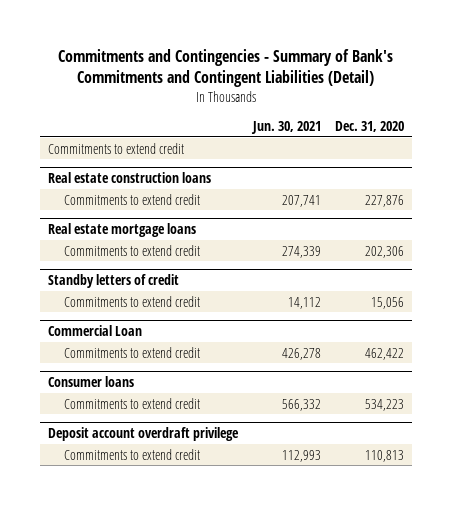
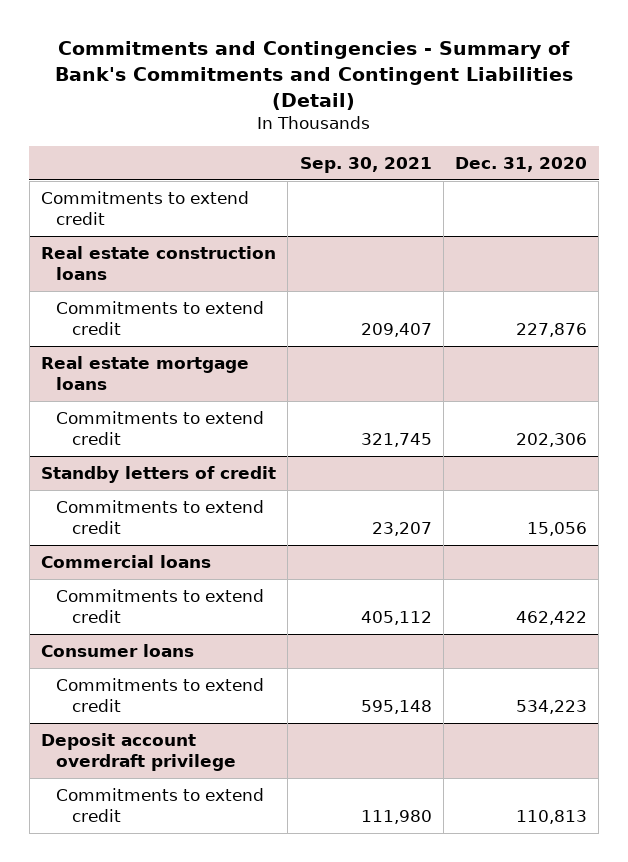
[250,120,321,134] Jun. 30, 2021 -> none
none -> [299,156,432,173] Sep. 30, 2021
[47,325,142,337] Commercial Loan -> [40,555,211,569] Commercial loans

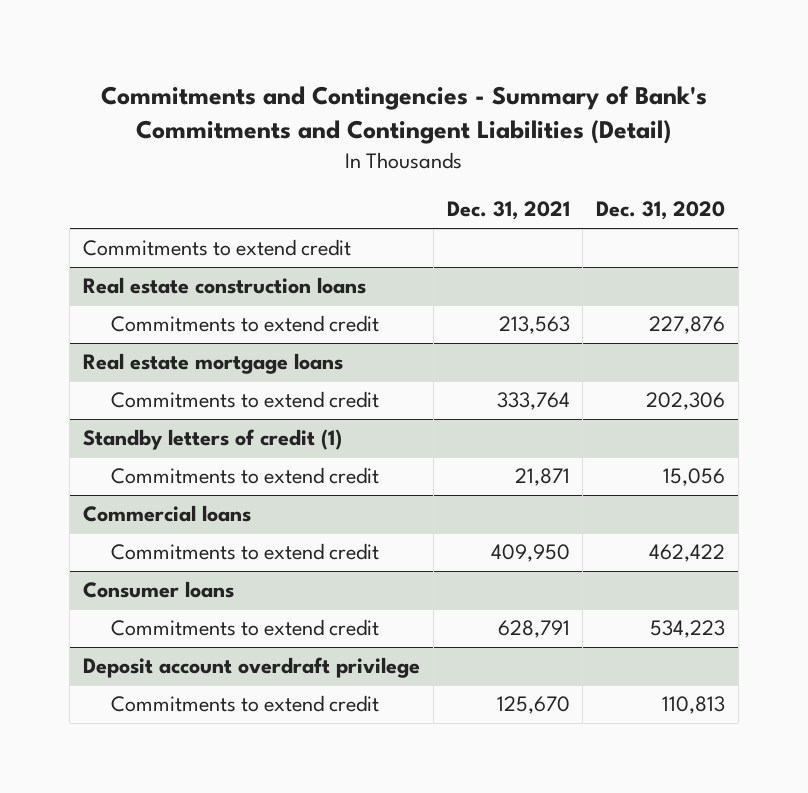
[299,156,432,173] Sep. 30, 2021 -> none
none -> [446,201,570,221] Dec. 31, 2021
[40,466,276,484] Standby letters of credit -> [82,429,342,451] Standby letters of credit (1)

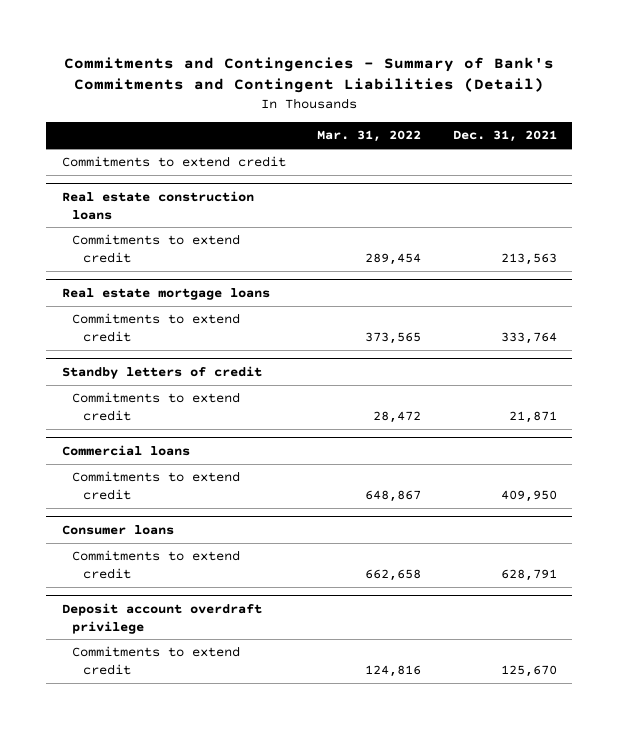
[596,201,726,221] Dec. 31, 2020 -> none
none -> [317,130,422,143] Mar. 31, 2022
[82,429,342,451] Standby letters of credit (1) -> [61,365,262,379] Standby letters of credit

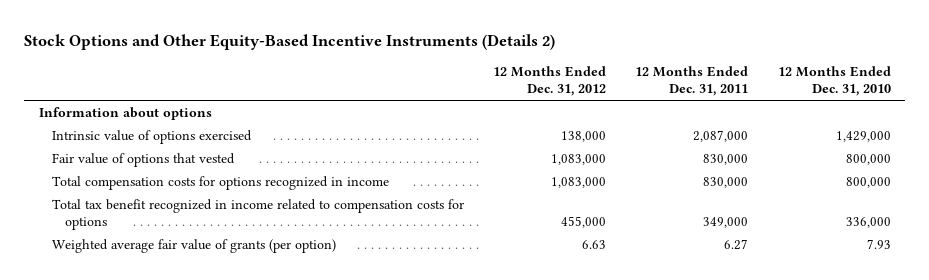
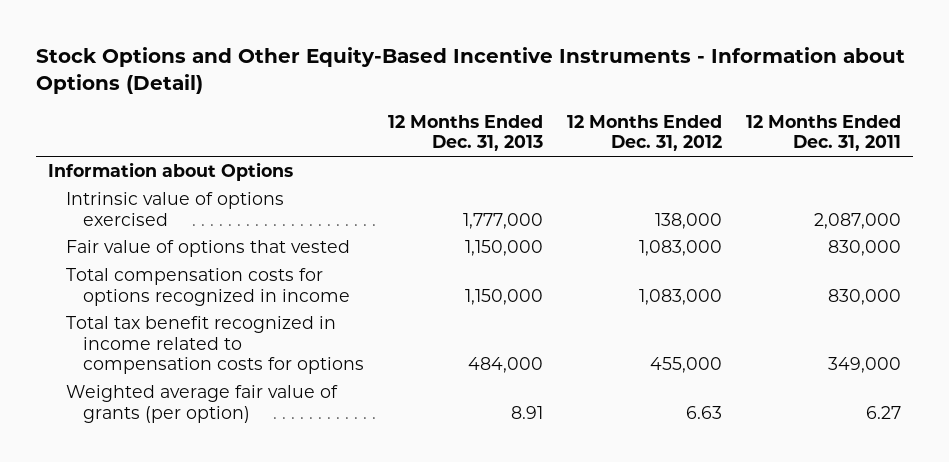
[24,34,556,51] Stock Options and Other Equity-Based Incentive Instruments (Details 2) -> [36,47,906,95] Stock Options and Other Equity-Based Incentive Instruments - Information about Options (Detail)
[777,66,891,97] 12 Months Ended Dec. 31, 2010 -> none
none -> [387,114,543,152] 12 Months Ended Dec. 31, 2013
[38,106,212,120] Information about options -> [48,161,294,181] Information about Options

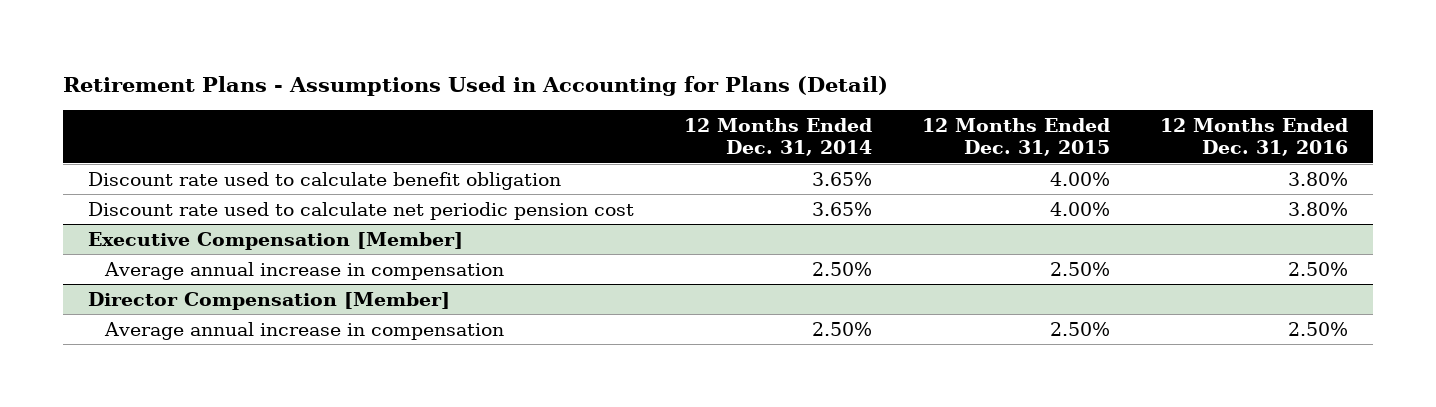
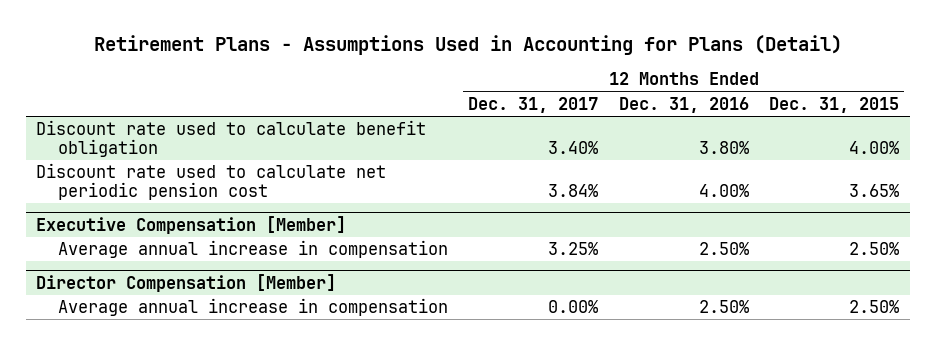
[684,117,873,157] 12 Months Ended Dec. 31, 2014 -> none
none -> [468,96,599,113] Dec. 31, 2017
[1049,201,1110,216] 4.00% -> [849,184,900,198] 3.65%
[1287,201,1348,216] 3.80% -> [698,184,749,198] 4.00%

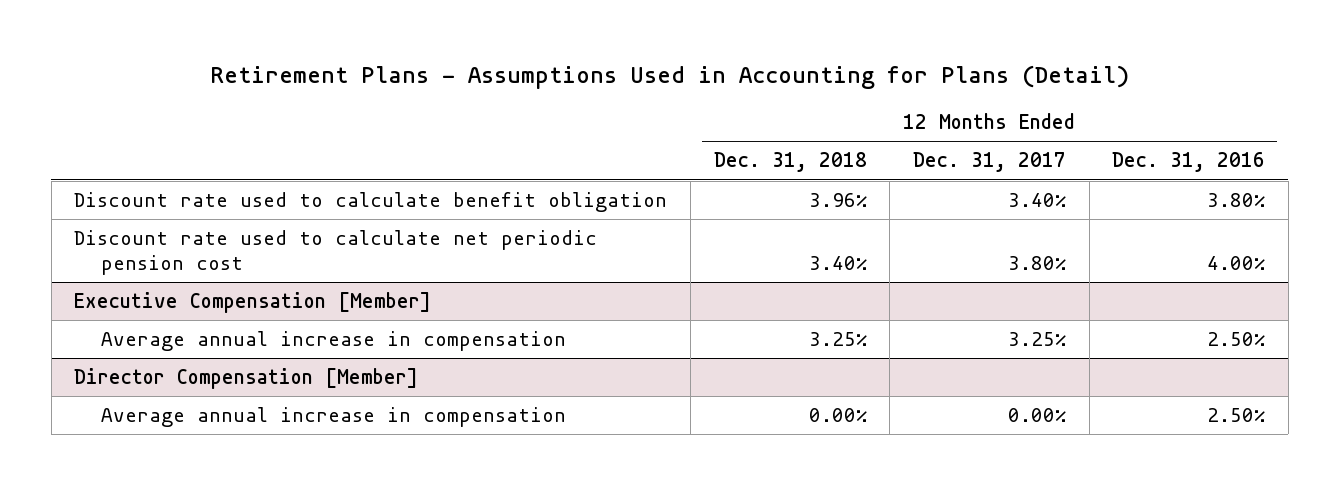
[769,96,900,113] Dec. 31, 2015 -> none
none -> [713,152,867,173] Dec. 31, 2018
[548,184,599,198] 3.84% -> [1007,256,1066,271] 3.80%

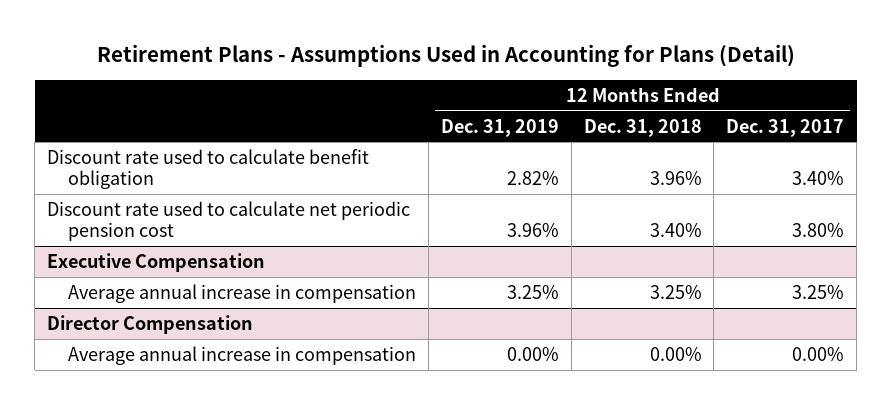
[1112,152,1266,173] Dec. 31, 2016 -> none
none -> [440,118,559,137] Dec. 31, 2019
[74,292,432,314] Executive Compensation [Member] -> [47,252,266,272] Executive Compensation
[74,368,419,390] Director Compensation [Member] -> [47,314,254,334] Director Compensation

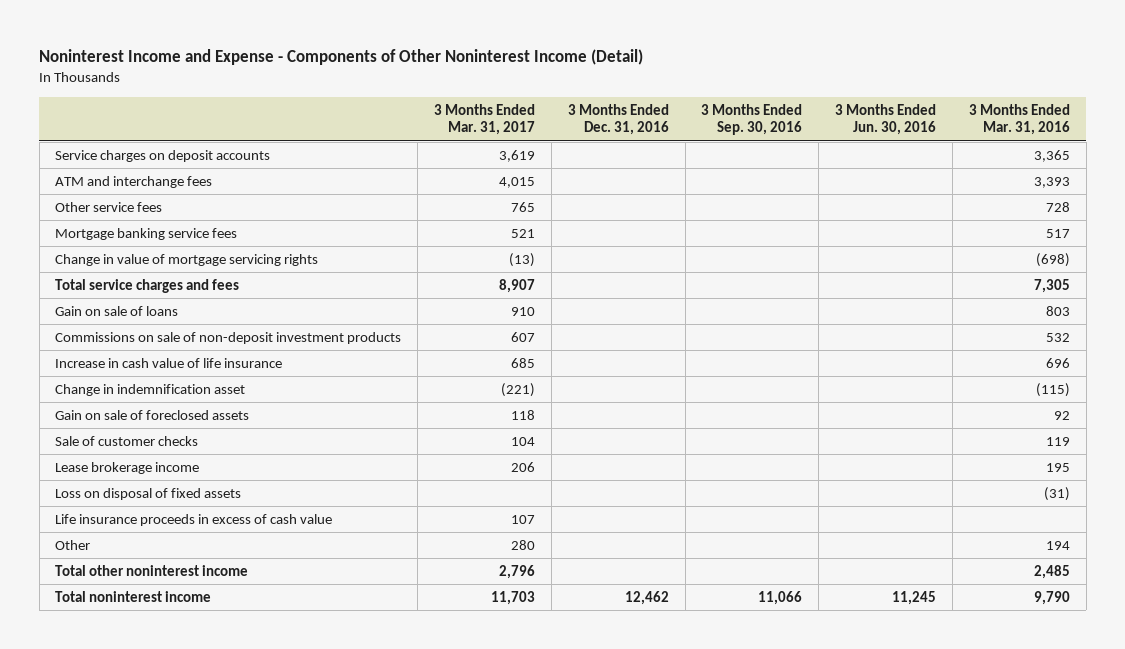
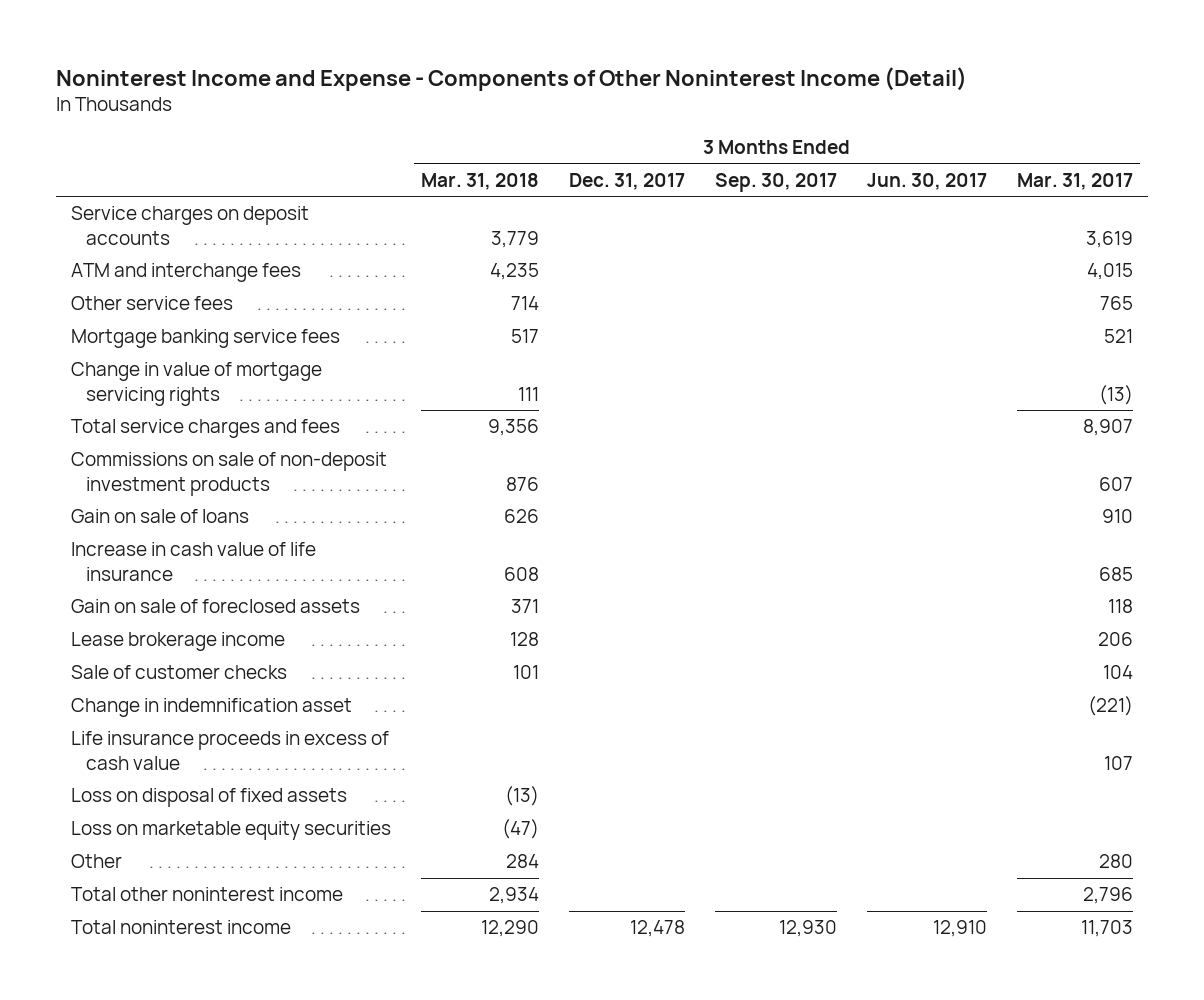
[567,103,669,136] 3 Months Ended Dec. 31, 2016 -> none
[701,103,803,136] 3 Months Ended Sep. 30, 2016 -> none
[835,103,937,136] 3 Months Ended Jun. 30, 2016 -> none
[968,103,1070,136] 3 Months Ended Mar. 31, 2016 -> none
none -> [421,172,540,190] Mar. 31, 2018
none -> [568,172,685,190] Dec. 31, 2017
none -> [714,172,837,192] Sep. 30, 2017
none -> [866,172,987,190] Jun. 30, 2017
[55,306,179,317] Gain on sale of loans -> [71,509,250,524] Gain on sale of loans
[55,436,199,447] Sale of customer checks -> [71,665,288,680] Sale of customer checks
[55,384,246,397] Change in indemnification asset -> [71,698,353,718] Change in indemnification asset
[55,488,242,501] Loss on disposal of fixed assets -> [71,788,348,808] Loss on disposal of fixed assets
none -> [71,821,392,841] Loss on marketable equity securities

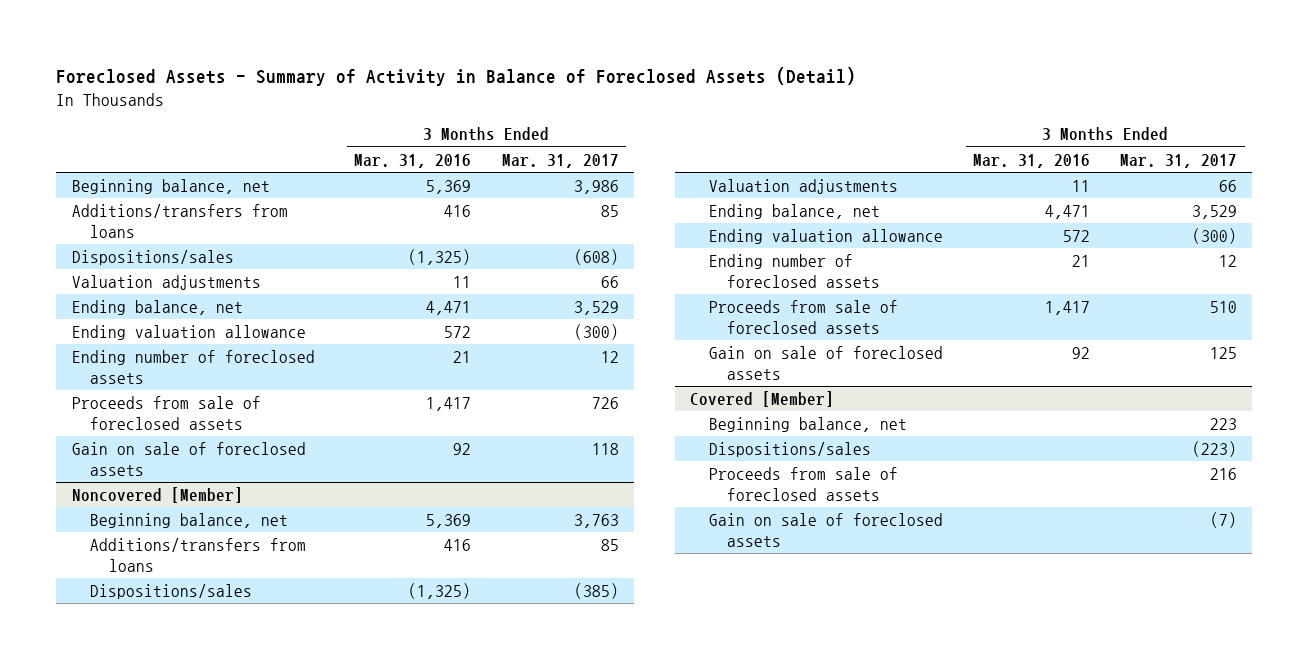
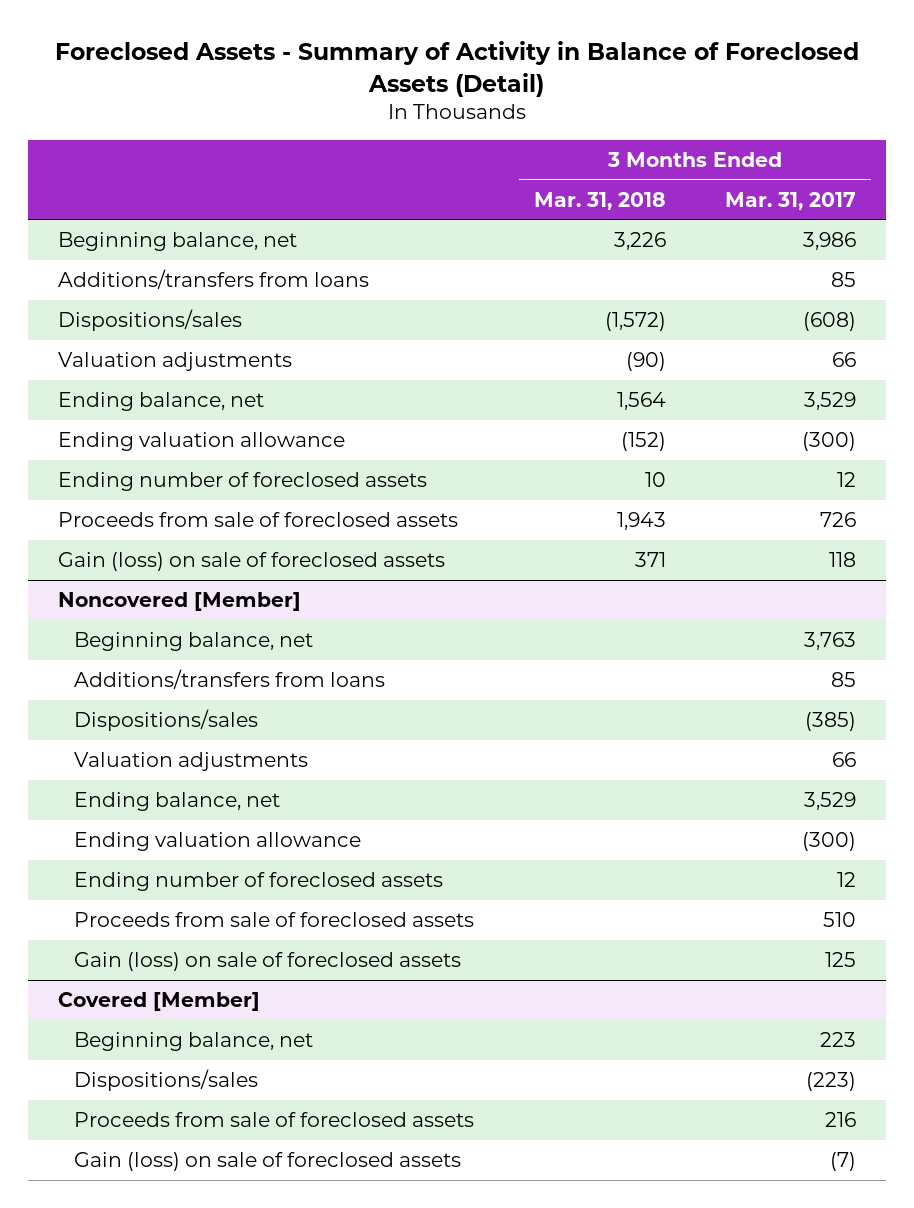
[354,153,472,168] Mar. 31, 2016 -> none
none -> [533,191,666,210] Mar. 31, 2018
[71,442,306,476] Gain on sale of foreclosed assets -> [57,552,445,572] Gain (loss) on sale of foreclosed assets
[708,346,943,380] Gain on sale of foreclosed assets -> [74,952,462,972] Gain (loss) on sale of foreclosed assets
[708,513,943,547] Gain on sale of foreclosed assets -> [74,1152,462,1172] Gain (loss) on sale of foreclosed assets

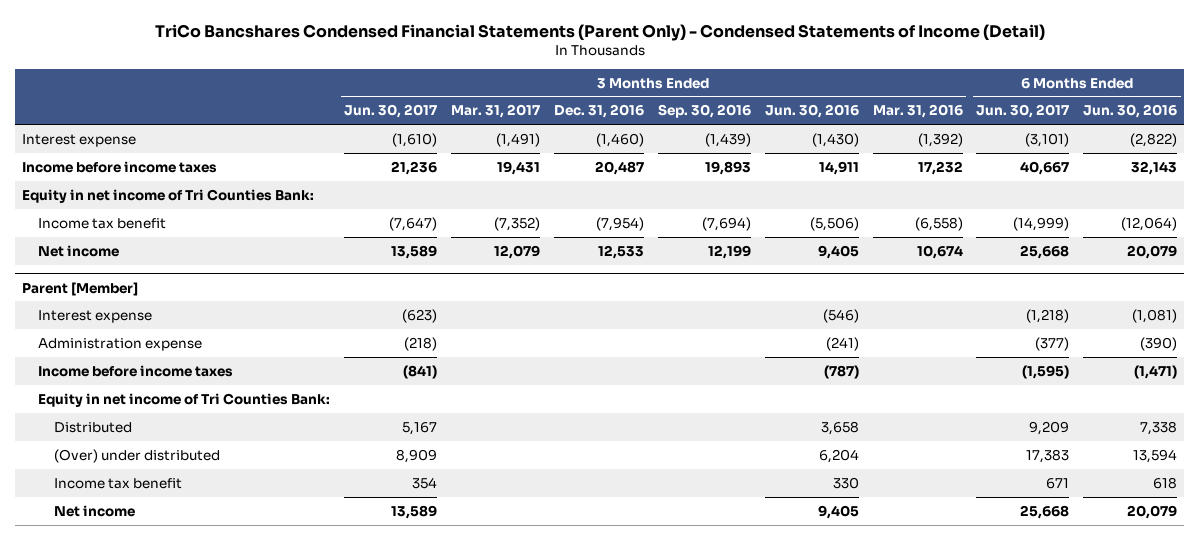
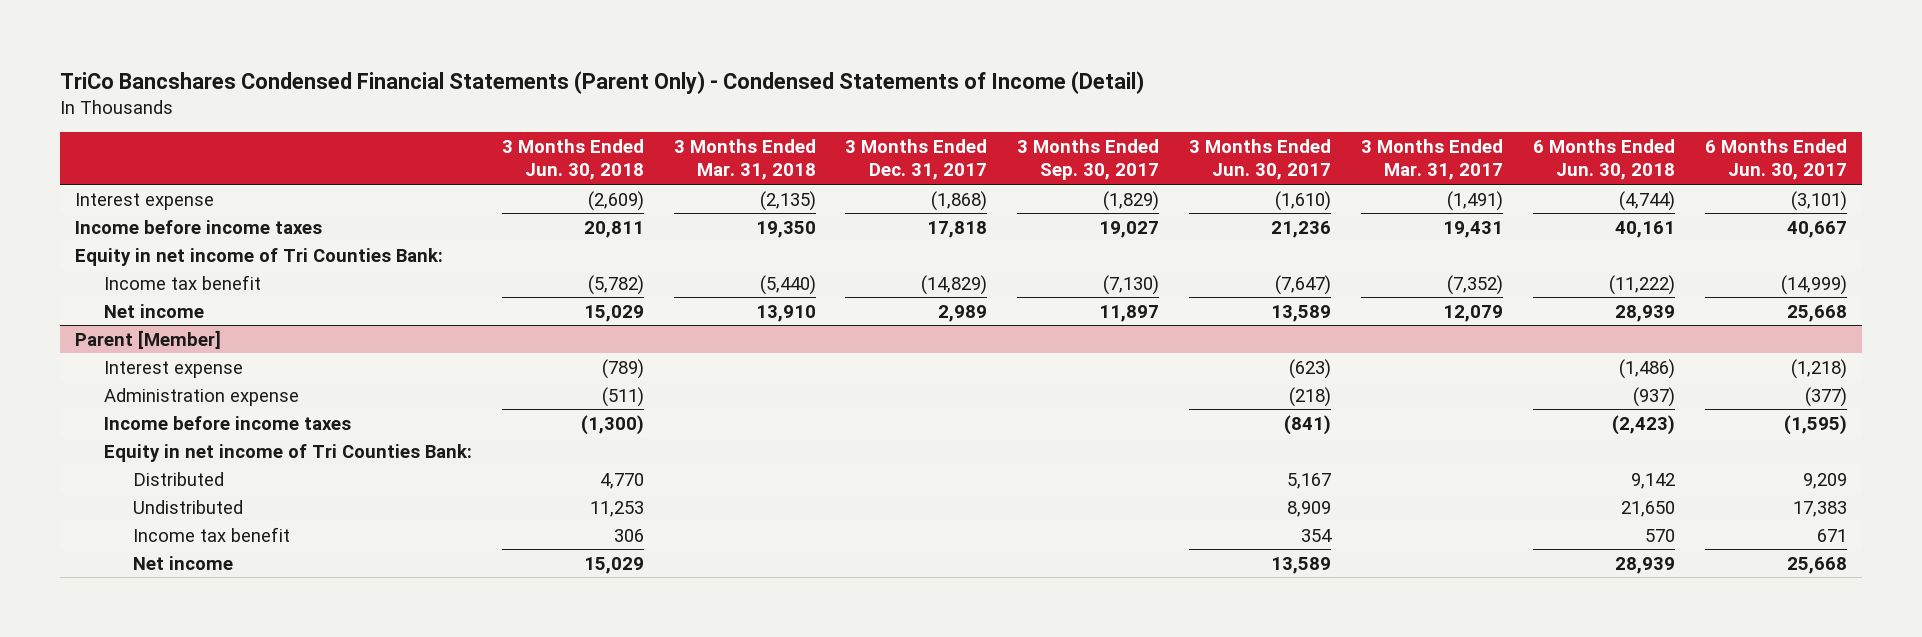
[553,104,644,119] Dec. 31, 2016 -> none
[657,104,751,119] Sep. 30, 2016 -> none
[764,104,859,119] Jun. 30, 2016 -> none
[872,104,963,119] Mar. 31, 2016 -> none
[1083,104,1178,119] Jun. 30, 2016 -> none
none -> [501,139,644,181] 3 Months Ended Jun. 30, 2018
none -> [673,139,816,181] 3 Months Ended Mar. 31, 2018
none -> [845,139,988,181] 3 Months Ended Dec. 31, 2017
none -> [1017,139,1160,181] 3 Months Ended Sep. 30, 2017
none -> [1533,139,1676,181] 6 Months Ended Jun. 30, 2018
[53,448,220,463] (Over) under distributed -> [132,499,243,514] Undistributed

